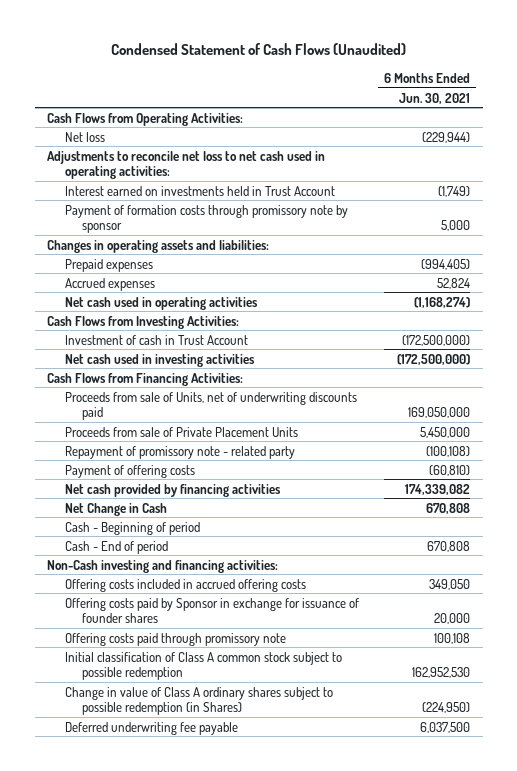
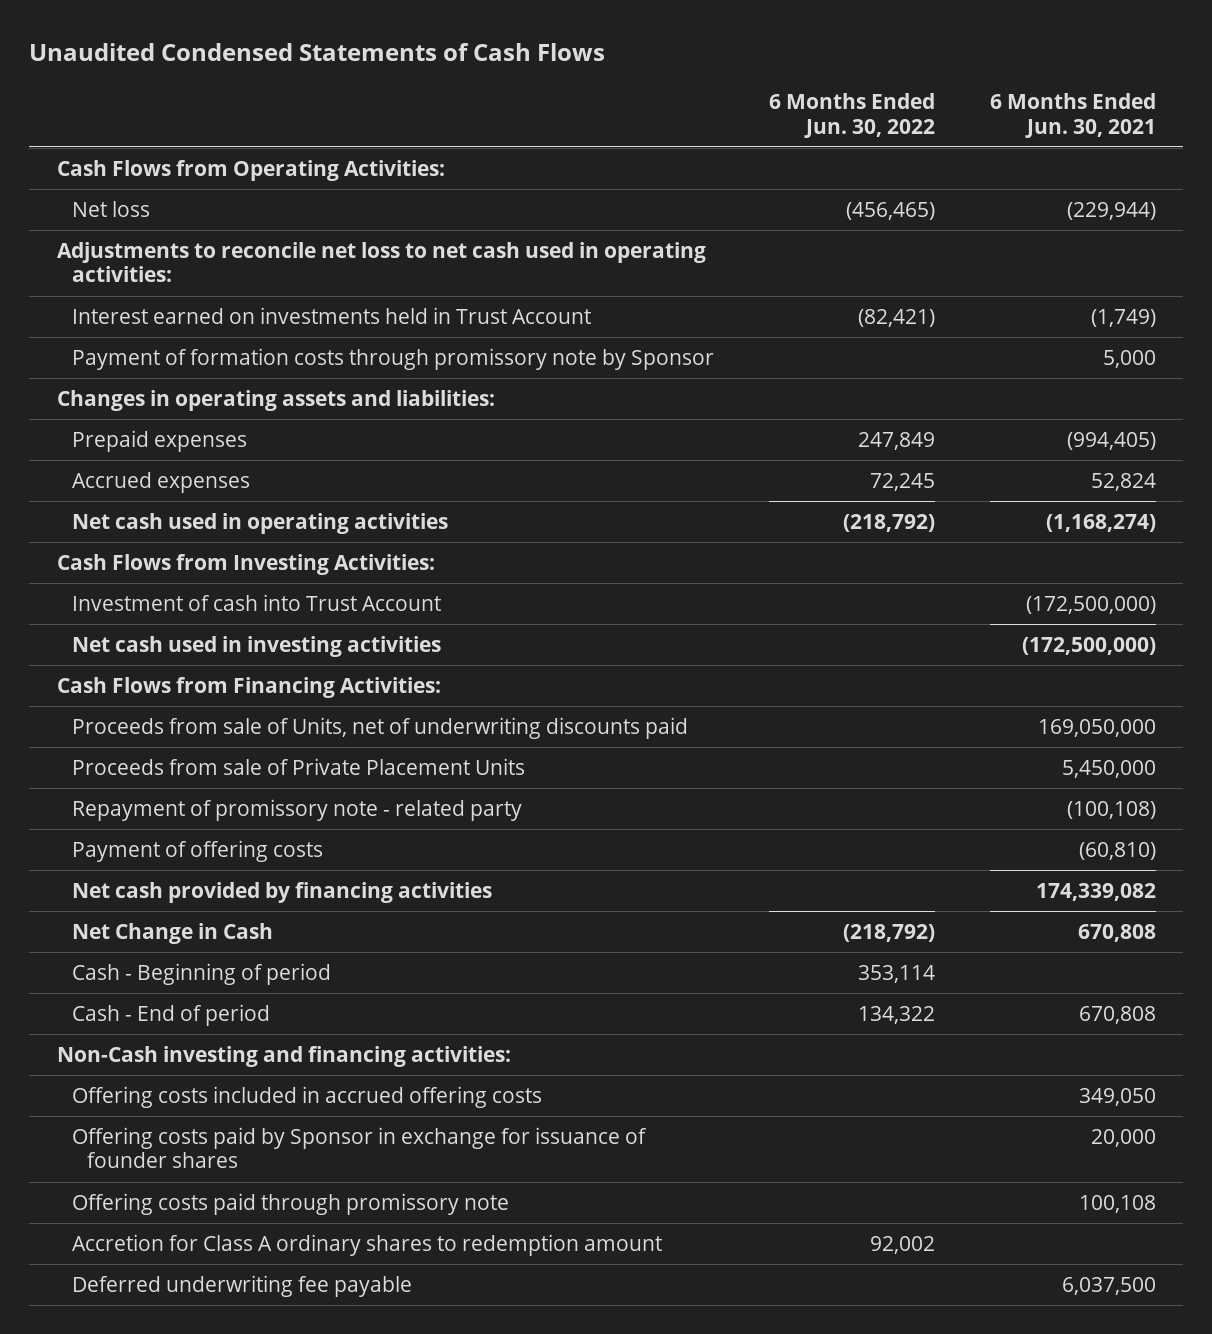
[110,43,406,56] Condensed Statement of Cash Flows (Unaudited) -> [29,42,606,61] Unaudited Condensed Statements of Cash Flows
none -> [768,92,935,138] 6 Months Ended Jun. 30, 2022
[64,204,348,234] Payment of formation costs through promissory note by sponsor -> [71,347,714,370] Payment of formation costs through promissory note by Sponsor
[64,334,248,345] Investment of cash in Trust Account -> [71,593,441,611] Investment of cash into Trust Account
[64,651,342,681] Initial classification of Class A common stock subject to possible redemption -> none
[64,686,333,716] Change in value of Class A ordinary shares subject to possible redemption (in Shares) -> none
none -> [71,1233,662,1256] Accretion for Class A ordinary shares to redemption amount

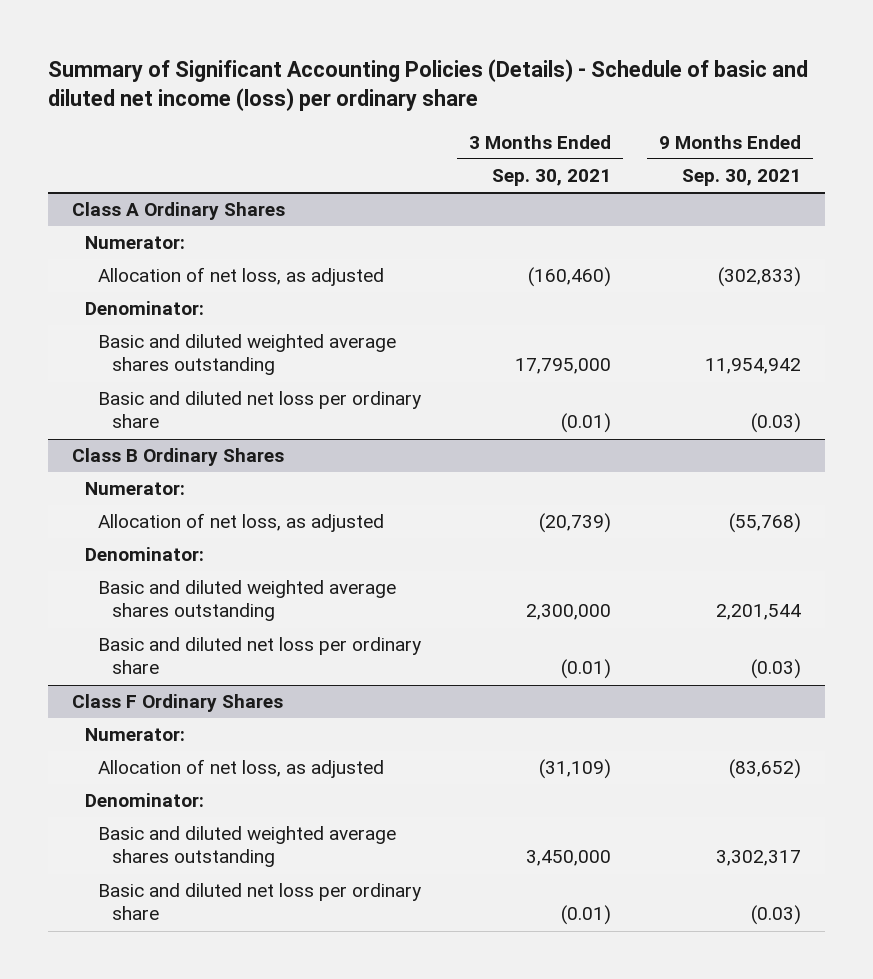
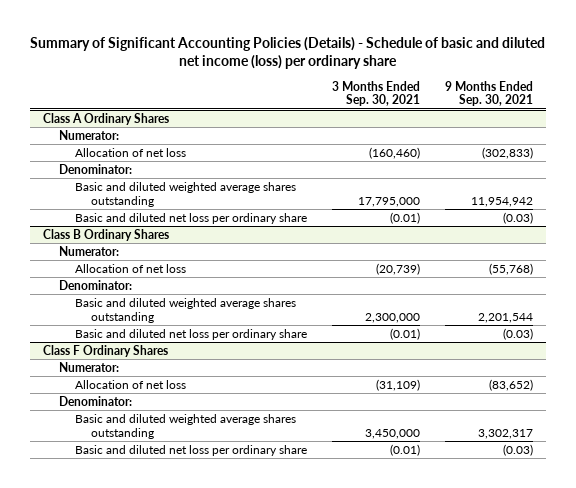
[98,267,385,287] Allocation of net loss, as adjusted -> [74,147,186,157] Allocation of net loss
[98,513,385,533] Allocation of net loss, as adjusted -> [74,263,186,273] Allocation of net loss
[98,759,385,779] Allocation of net loss, as adjusted -> [74,379,186,389] Allocation of net loss

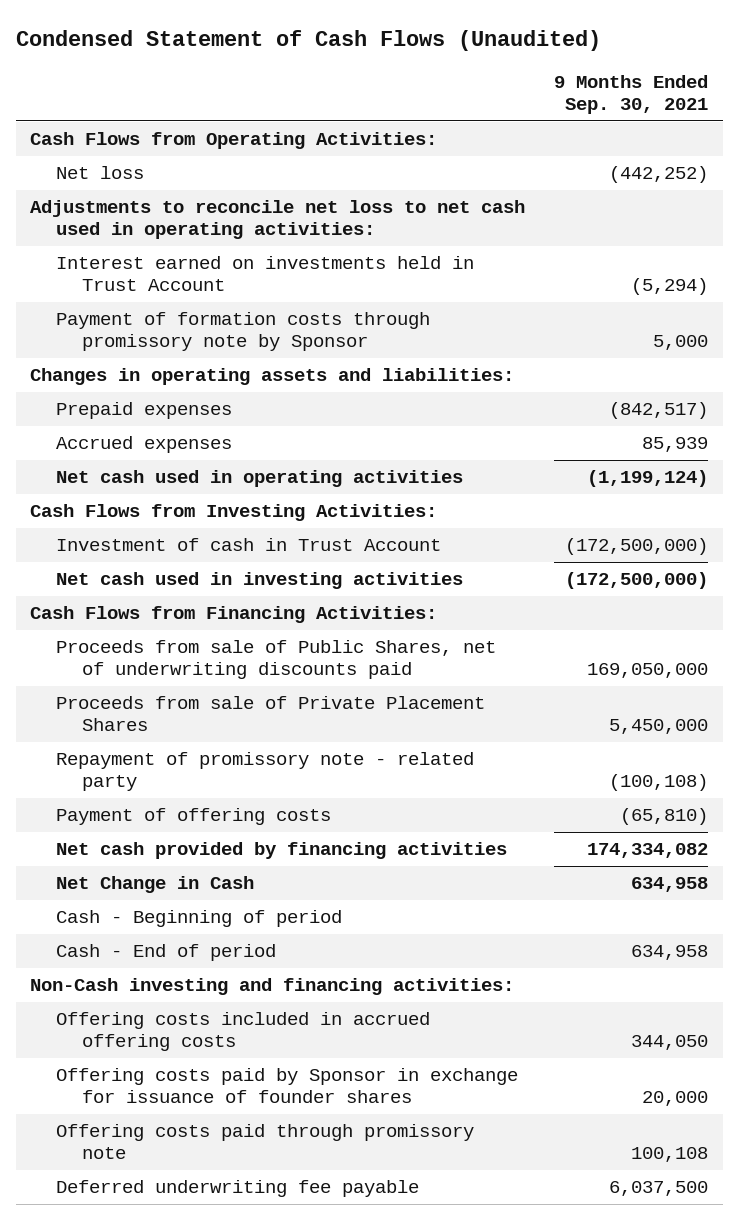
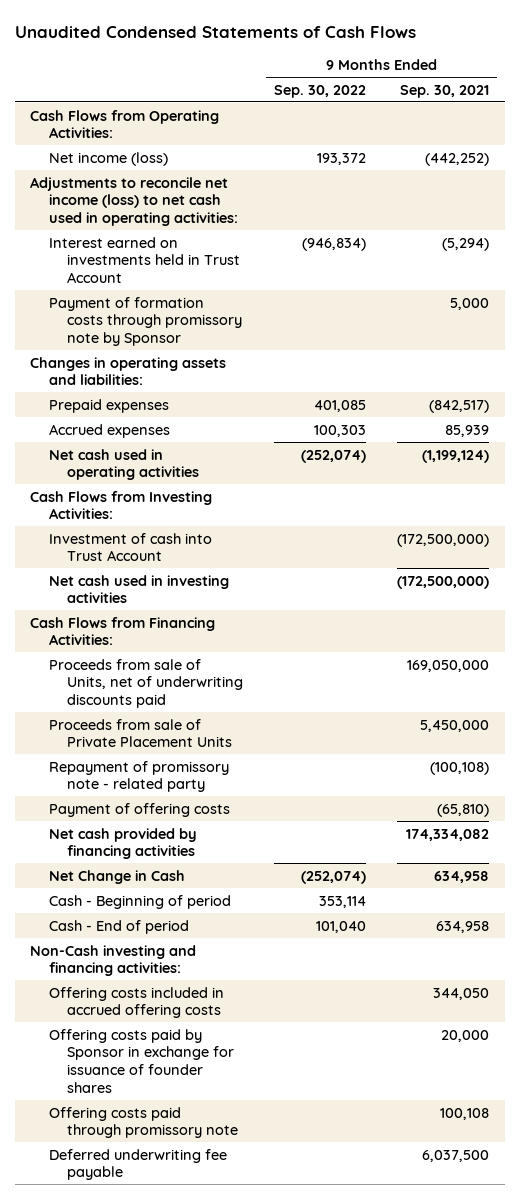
[15,29,601,51] Condensed Statement of Cash Flows (Unaudited) -> [14,25,416,38] Unaudited Condensed Statements of Cash Flows
none -> [274,84,367,98] Sep. 30, 2022
[55,166,144,180] Net loss -> [48,151,168,166] Net income (loss)
[30,200,526,240] Adjustments to reconcile net loss to net cash used in operating activities: -> [30,176,238,227] Adjustments to reconcile net income (loss) to net cash used in operating activities:
[55,538,441,552] Investment of cash in Trust Account -> [48,532,212,562] Investment of cash into Trust Account
[55,640,496,680] Proceeds from sale of Public Shares, net of underwriting discounts paid -> [48,658,243,709] Proceeds from sale of Units, net of underwriting discounts paid
[55,696,485,732] Proceeds from sale of Private Placement Shares -> [48,718,232,748] Proceeds from sale of Private Placement Units

